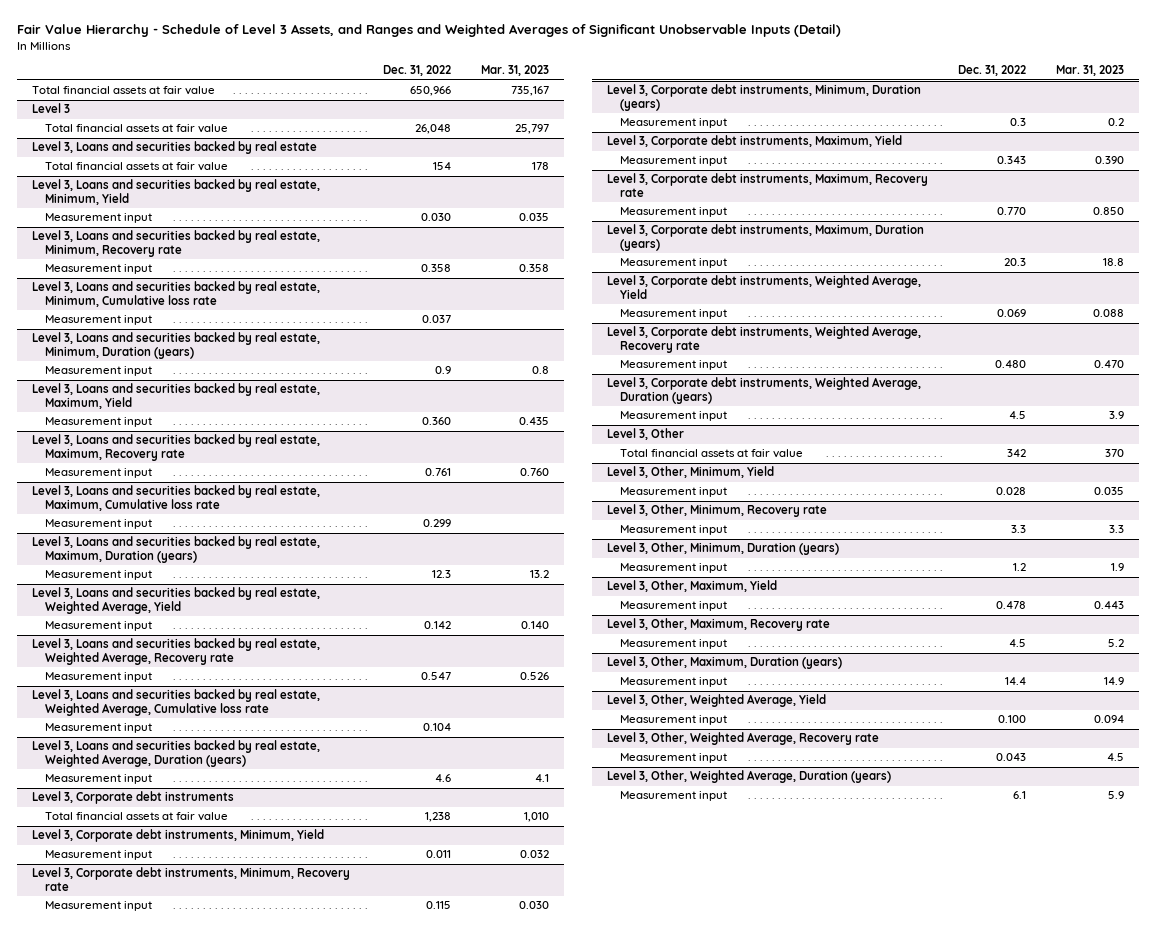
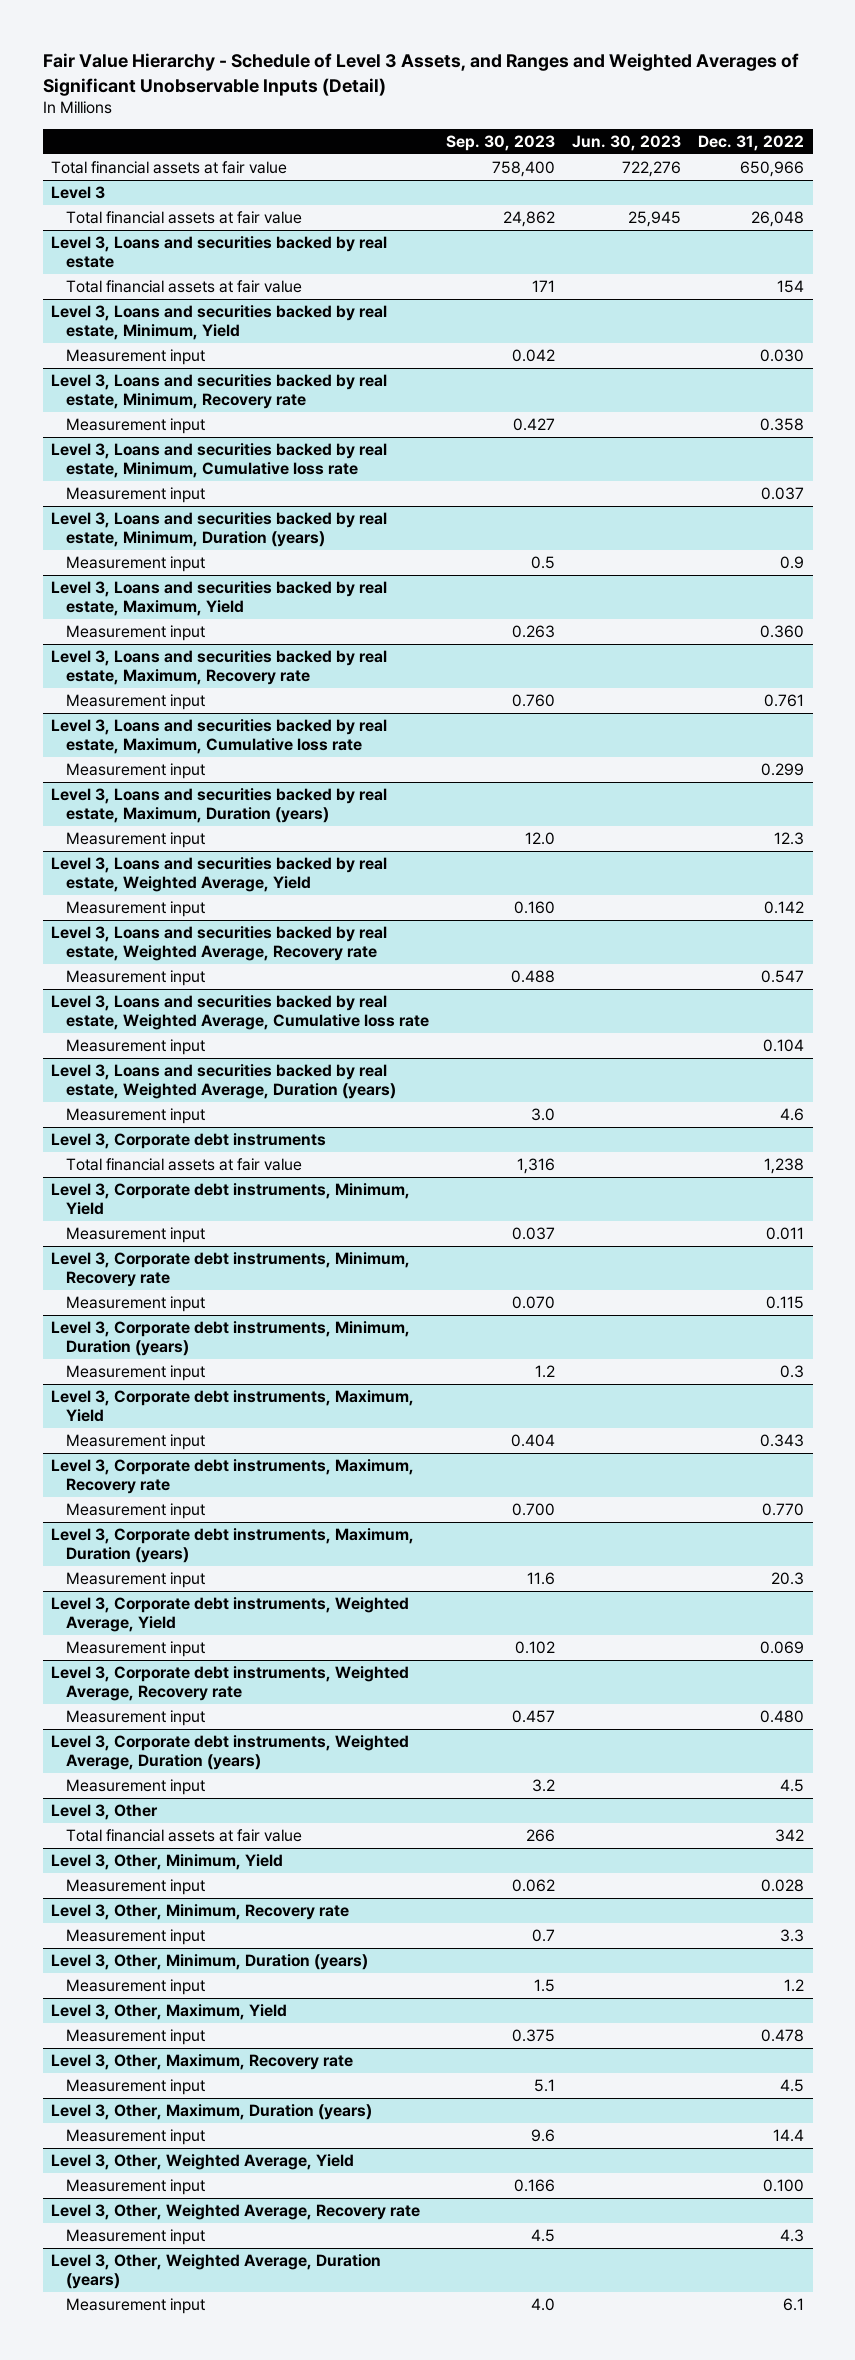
[480,65,549,77] Mar. 31, 2023 -> none
none -> [445,134,555,151] Sep. 30, 2023
none -> [572,134,682,151] Jun. 30, 2023
[996,753,1027,762] 0.043 -> [780,2229,805,2243] 4.3

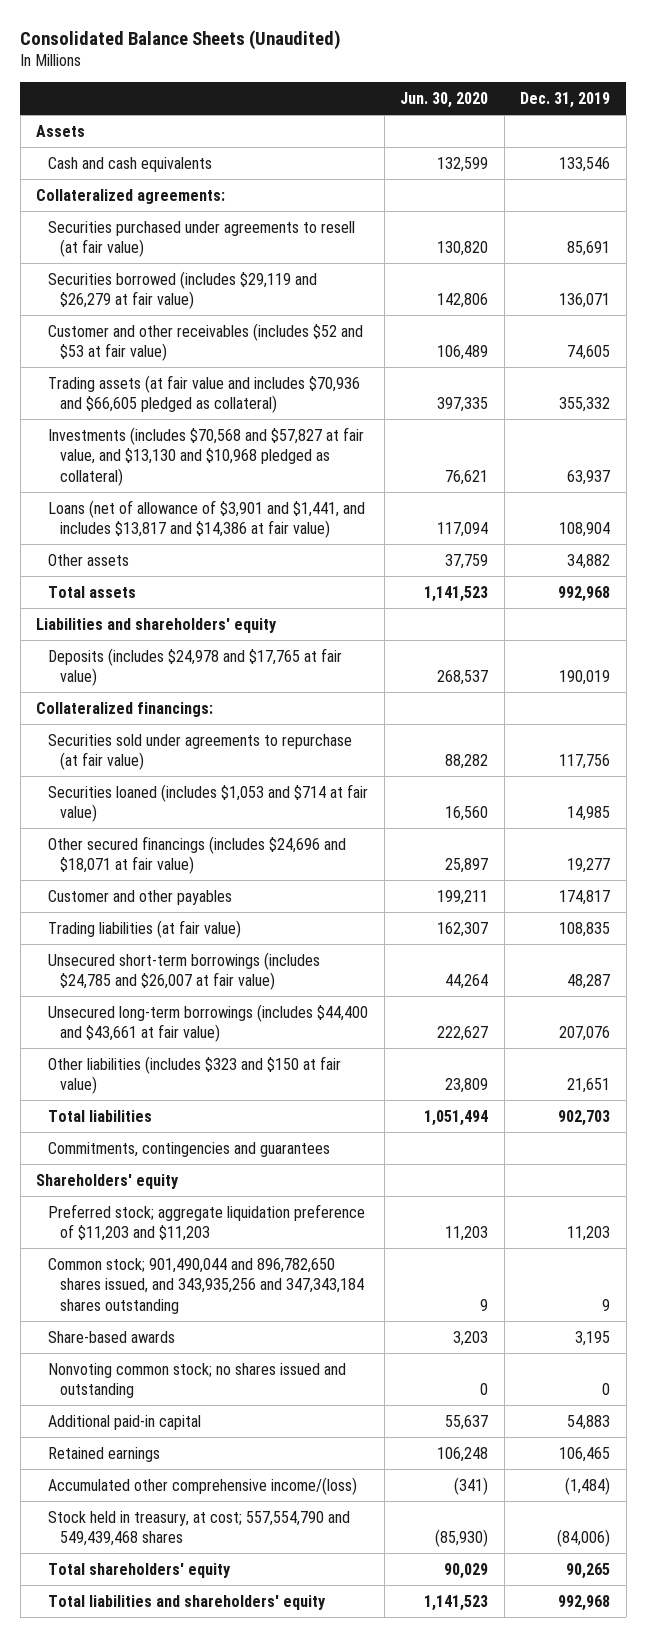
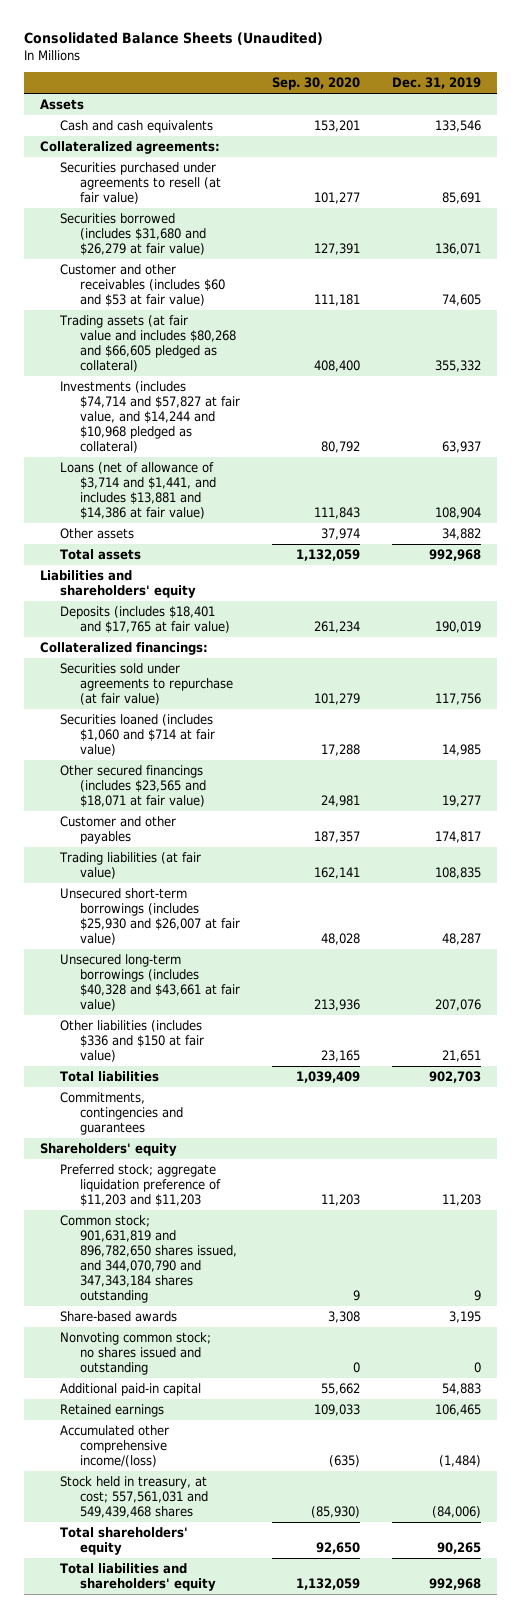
[400,91,489,108] Jun. 30, 2020 -> none
none -> [271,77,360,91] Sep. 30, 2020
[47,270,317,310] Securities borrowed (includes $29,119 and $26,279 at fair value) -> [59,212,206,255] Securities borrowed (includes $31,680 and $26,279 at fair value)
[47,322,363,362] Customer and other receivables (includes $52 and $53 at fair value) -> [59,263,225,306] Customer and other receivables (includes $60 and $53 at fair value)
[47,374,360,414] Trading assets (at fair value and includes $70,936 and $66,605 pledged as collateral) -> [58,314,236,373] Trading assets (at fair value and includes $80,268 and $66,605 pledged as collateral)
[47,426,364,486] Investments (includes $70,568 and $57,827 at fair value, and $13,130 and $10,968 pledged as collateral) -> [59,380,240,454] Investments (includes $74,714 and $57,827 at fair value, and $14,244 and $10,968 pledged as collateral)
[47,499,365,539] Loans (net of allowance of $3,901 and $1,441, and includes $13,817 and $14,386 at fair value) -> [59,461,216,520] Loans (net of allowance of $3,714 and $1,441, and includes $13,881 and $14,386 at fair value)
[47,647,342,687] Deposits (includes $24,978 and $17,765 at fair value) -> [59,605,230,633] Deposits (includes $18,401 and $17,765 at fair value)
[47,783,368,823] Securities loaned (includes $1,053 and $714 at fair value) -> [59,713,215,756] Securities loaned (includes $1,060 and $714 at fair value)
[47,835,346,875] Other secured financings (includes $24,696 and $18,071 at fair value) -> [59,764,206,807] Other secured financings (includes $23,565 and $18,071 at fair value)
[47,951,320,991] Unsecured short-term borrowings (includes $24,785 and $26,007 at fair value) -> [59,887,240,946] Unsecured short-term borrowings (includes $25,930 and $26,007 at fair value)
[47,1003,368,1043] Unsecured long-term borrowings (includes $44,400 and $43,661 at fair value) -> [59,953,240,1012] Unsecured long-term borrowings (includes $40,328 and $43,661 at fair value)
[47,1055,341,1095] Other liabilities (includes $323 and $150 at fair value) -> [59,1019,204,1062] Other liabilities (includes $336 and $150 at fair value)
[47,1257,364,1314] Common stock; 901,490,044 and 896,782,650 shares issued, and 343,935,256 and 347,343,184 shares outstanding -> [59,1214,237,1304] Common stock; 901,631,819 and 896,782,650 shares issued, and 344,070,790 and 347,343,184 shares outstanding
[47,1510,350,1547] Stock held in treasury, at cost; 557,554,790 and 549,439,468 shares -> [59,1475,208,1518] Stock held in treasury, at cost; 557,561,031 and 549,439,468 shares

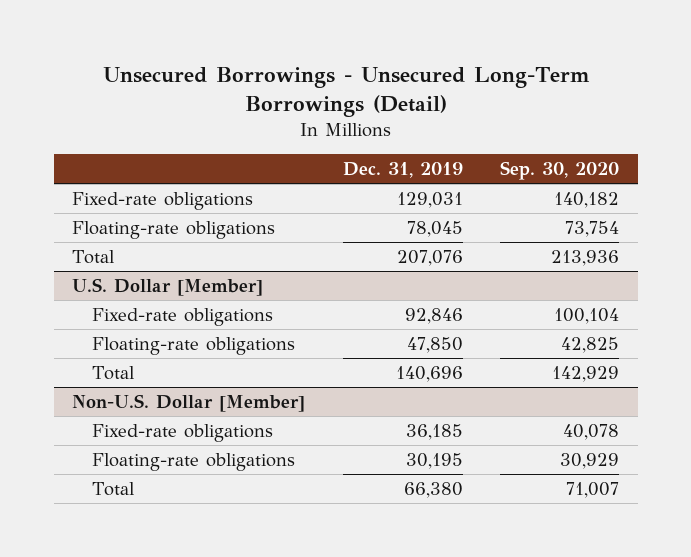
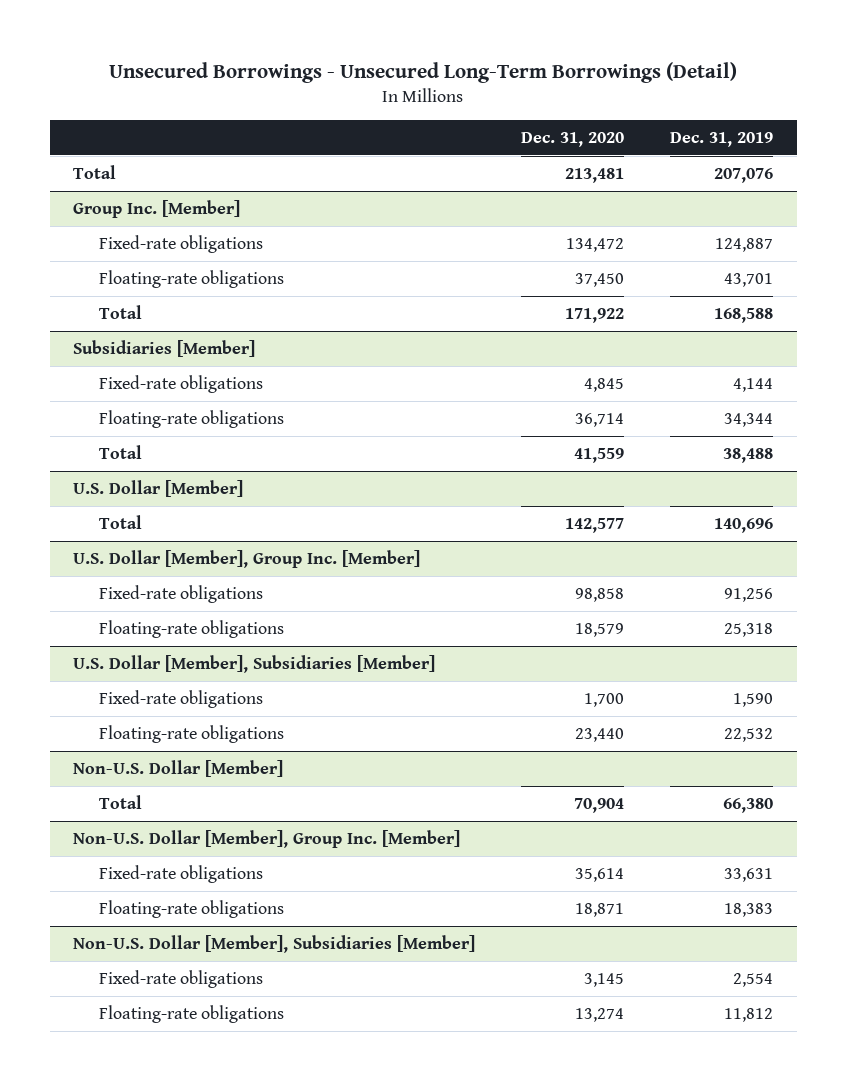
[499,161,619,181] Sep. 30, 2020 -> none
none -> [521,132,625,148] Dec. 31, 2020
[72,191,254,210] Fixed-rate obligations -> none
[72,220,276,239] Floating-rate obligations -> none
none -> [72,199,240,218] Group Inc. [Member]
none -> [98,234,263,253] Fixed-rate obligations
none -> [98,269,284,288] Floating-rate obligations
none -> [98,304,142,319] Total
none -> [72,339,255,357] Subsidiaries [Member]
none -> [98,374,263,393] Fixed-rate obligations
none -> [98,409,284,428] Floating-rate obligations
none -> [98,444,142,459] Total
[92,307,274,326] Fixed-rate obligations -> none
[92,336,296,355] Floating-rate obligations -> none
none -> [72,549,420,568] U.S. Dollar [Member], Group Inc. [Member]
none -> [98,584,263,603] Fixed-rate obligations
none -> [98,619,284,638] Floating-rate obligations
none -> [72,654,435,673] U.S. Dollar [Member], Subsidiaries [Member]
none -> [98,689,263,708] Fixed-rate obligations
none -> [98,724,284,743] Floating-rate obligations
[92,423,274,442] Fixed-rate obligations -> none
[92,452,296,471] Floating-rate obligations -> none
none -> [72,829,460,848] Non-U.S. Dollar [Member], Group Inc. [Member]
none -> [98,864,263,883] Fixed-rate obligations
none -> [98,899,284,918] Floating-rate obligations
none -> [72,934,475,953] Non-U.S. Dollar [Member], Subsidiaries [Member]
none -> [98,969,263,988] Fixed-rate obligations
none -> [98,1004,284,1023] Floating-rate obligations

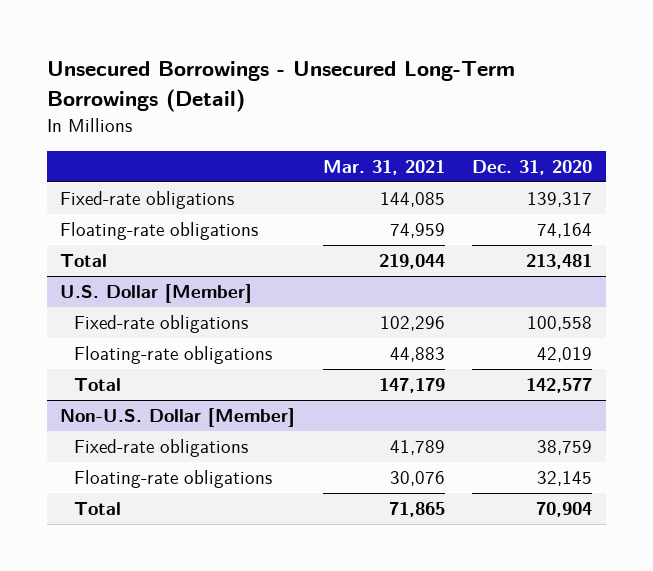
[670,132,774,148] Dec. 31, 2019 -> none
none -> [322,160,445,176] Mar. 31, 2021
none -> [60,190,235,209] Fixed-rate obligations
none -> [60,221,259,240] Floating-rate obligations
[72,199,240,218] Group Inc. [Member] -> none
[98,234,263,253] Fixed-rate obligations -> none
[98,269,284,288] Floating-rate obligations -> none
[98,304,142,319] Total -> none
[72,339,255,357] Subsidiaries [Member] -> none
[98,374,263,393] Fixed-rate obligations -> none
[98,409,284,428] Floating-rate obligations -> none
[98,444,142,459] Total -> none
none -> [73,314,248,333] Fixed-rate obligations
none -> [73,345,272,364] Floating-rate obligations
[72,549,420,568] U.S. Dollar [Member], Group Inc. [Member] -> none
[98,584,263,603] Fixed-rate obligations -> none
[98,619,284,638] Floating-rate obligations -> none
[72,654,435,673] U.S. Dollar [Member], Subsidiaries [Member] -> none
[98,689,263,708] Fixed-rate obligations -> none
[98,724,284,743] Floating-rate obligations -> none
none -> [73,438,248,457] Fixed-rate obligations
none -> [73,469,272,488] Floating-rate obligations
[72,829,460,848] Non-U.S. Dollar [Member], Group Inc. [Member] -> none
[98,864,263,883] Fixed-rate obligations -> none
[98,899,284,918] Floating-rate obligations -> none
[72,934,475,953] Non-U.S. Dollar [Member], Subsidiaries [Member] -> none
[98,969,263,988] Fixed-rate obligations -> none
[98,1004,284,1023] Floating-rate obligations -> none

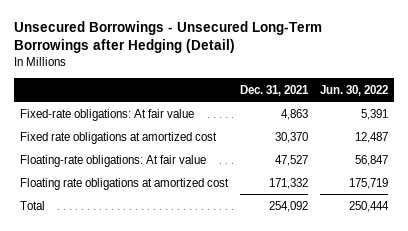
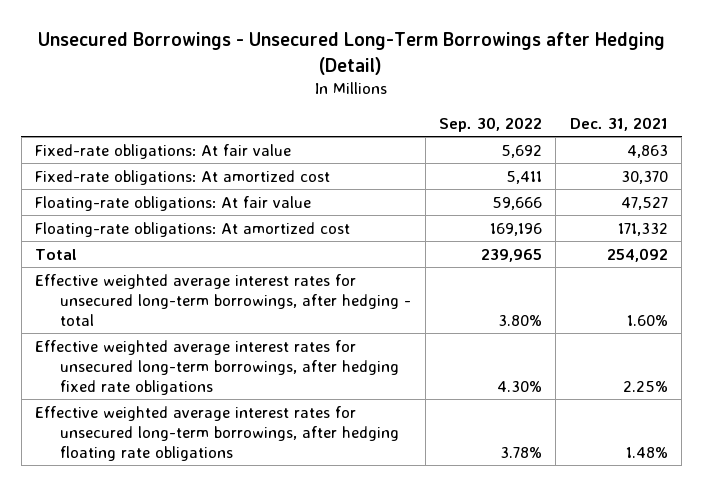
[320,84,389,96] Jun. 30, 2022 -> none
none -> [438,116,542,132] Sep. 30, 2022
[20,131,218,144] Fixed rate obligations at amortized cost -> [34,169,330,185] Fixed-rate obligations: At amortized cost
[20,177,230,190] Floating rate obligations at amortized cost -> [34,221,350,237] Floating-rate obligations: At amortized cost
none -> [34,273,412,326] Effective weighted average interest rates for unsecured long-term borrowings, after hedging - total
none -> [34,339,400,395] Effective weighted average interest rates for unsecured long-term borrowings, after hedging fixed rate obligations
none -> [34,405,400,461] Effective weighted average interest rates for unsecured long-term borrowings, after hedging floating rate obligations

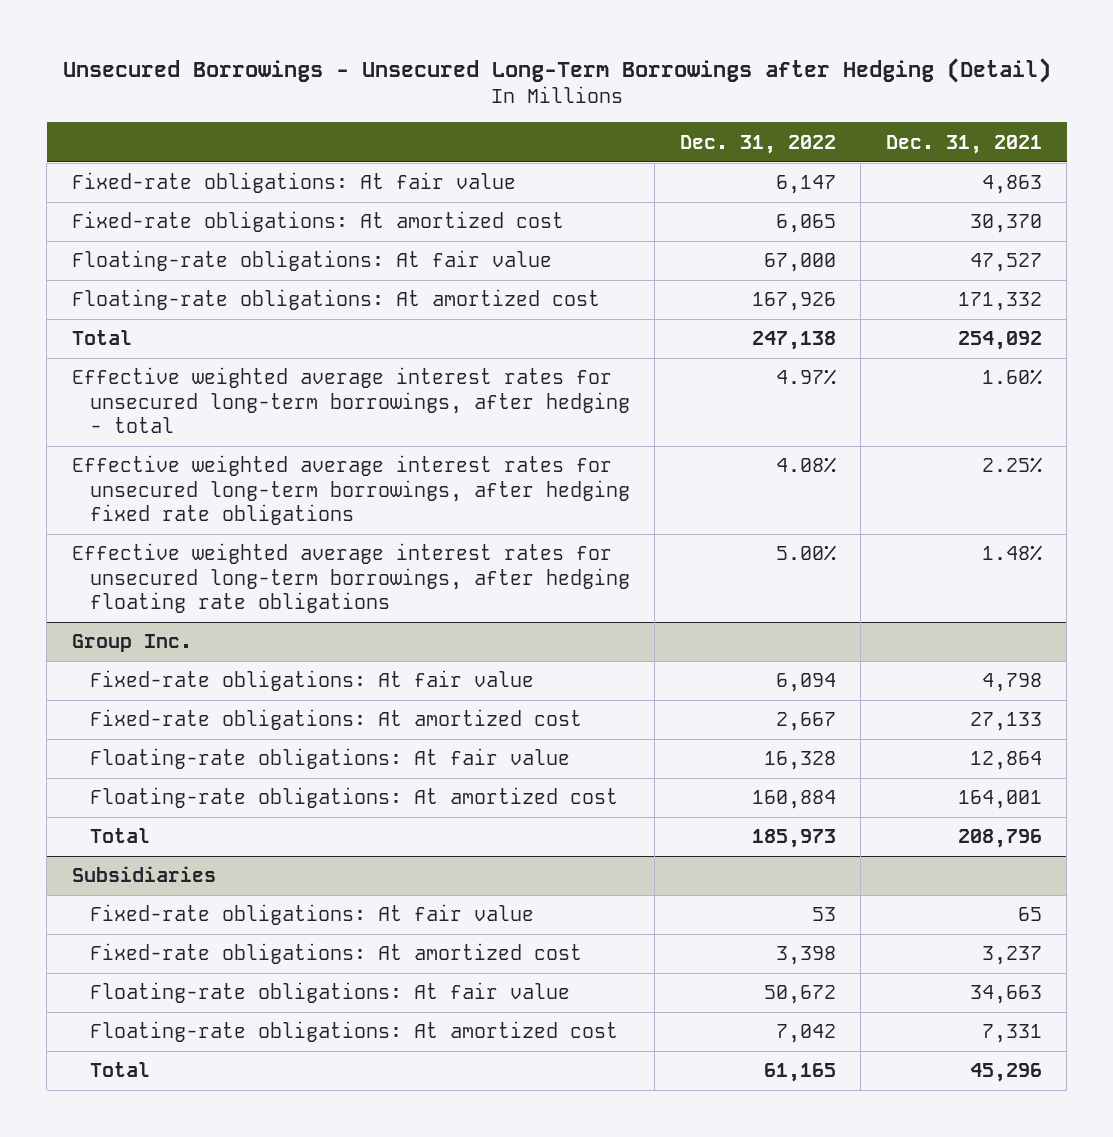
[438,116,542,132] Sep. 30, 2022 -> none
none -> [679,134,836,154] Dec. 31, 2022
none -> [71,634,192,653] Group Inc.
none -> [89,670,534,692] Fixed-rate obligations: At fair value
none -> [89,709,582,731] Fixed-rate obligations: At amortized cost
none -> [89,748,570,770] Floating-rate obligations: At fair value
none -> [89,787,618,809] Floating-rate obligations: At amortized cost
none -> [89,828,150,844] Total
none -> [71,866,216,883] Subsidiaries
none -> [89,904,534,926] Fixed-rate obligations: At fair value
none -> [89,943,582,965] Fixed-rate obligations: At amortized cost
none -> [89,982,570,1004] Floating-rate obligations: At fair value
none -> [89,1021,618,1043] Floating-rate obligations: At amortized cost
none -> [89,1062,150,1078] Total

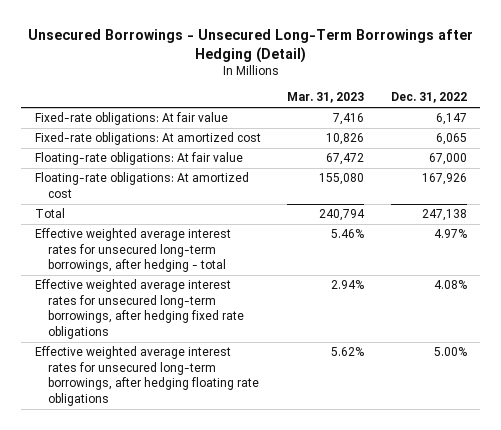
[885,134,1042,154] Dec. 31, 2021 -> none
none -> [287,92,365,104] Mar. 31, 2023
[71,634,192,653] Group Inc. -> none
[89,670,534,692] Fixed-rate obligations: At fair value -> none
[89,709,582,731] Fixed-rate obligations: At amortized cost -> none
[89,748,570,770] Floating-rate obligations: At fair value -> none
[89,787,618,809] Floating-rate obligations: At amortized cost -> none
[89,828,150,844] Total -> none
[71,866,216,883] Subsidiaries -> none
[89,904,534,926] Fixed-rate obligations: At fair value -> none
[89,943,582,965] Fixed-rate obligations: At amortized cost -> none
[89,982,570,1004] Floating-rate obligations: At fair value -> none
[89,1021,618,1043] Floating-rate obligations: At amortized cost -> none
[89,1062,150,1078] Total -> none

